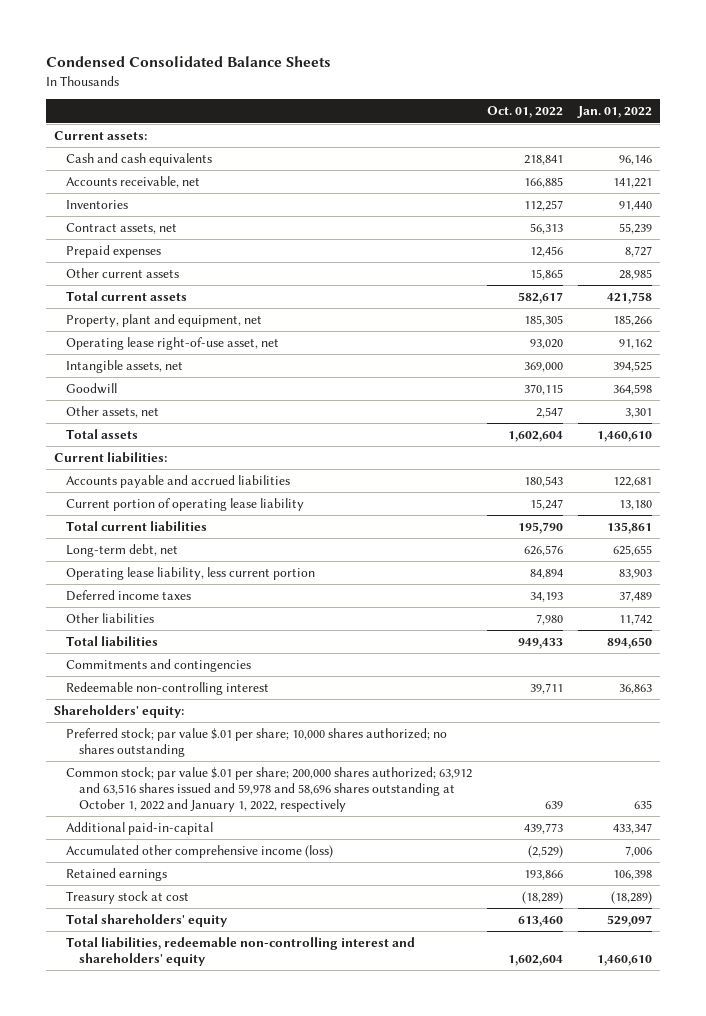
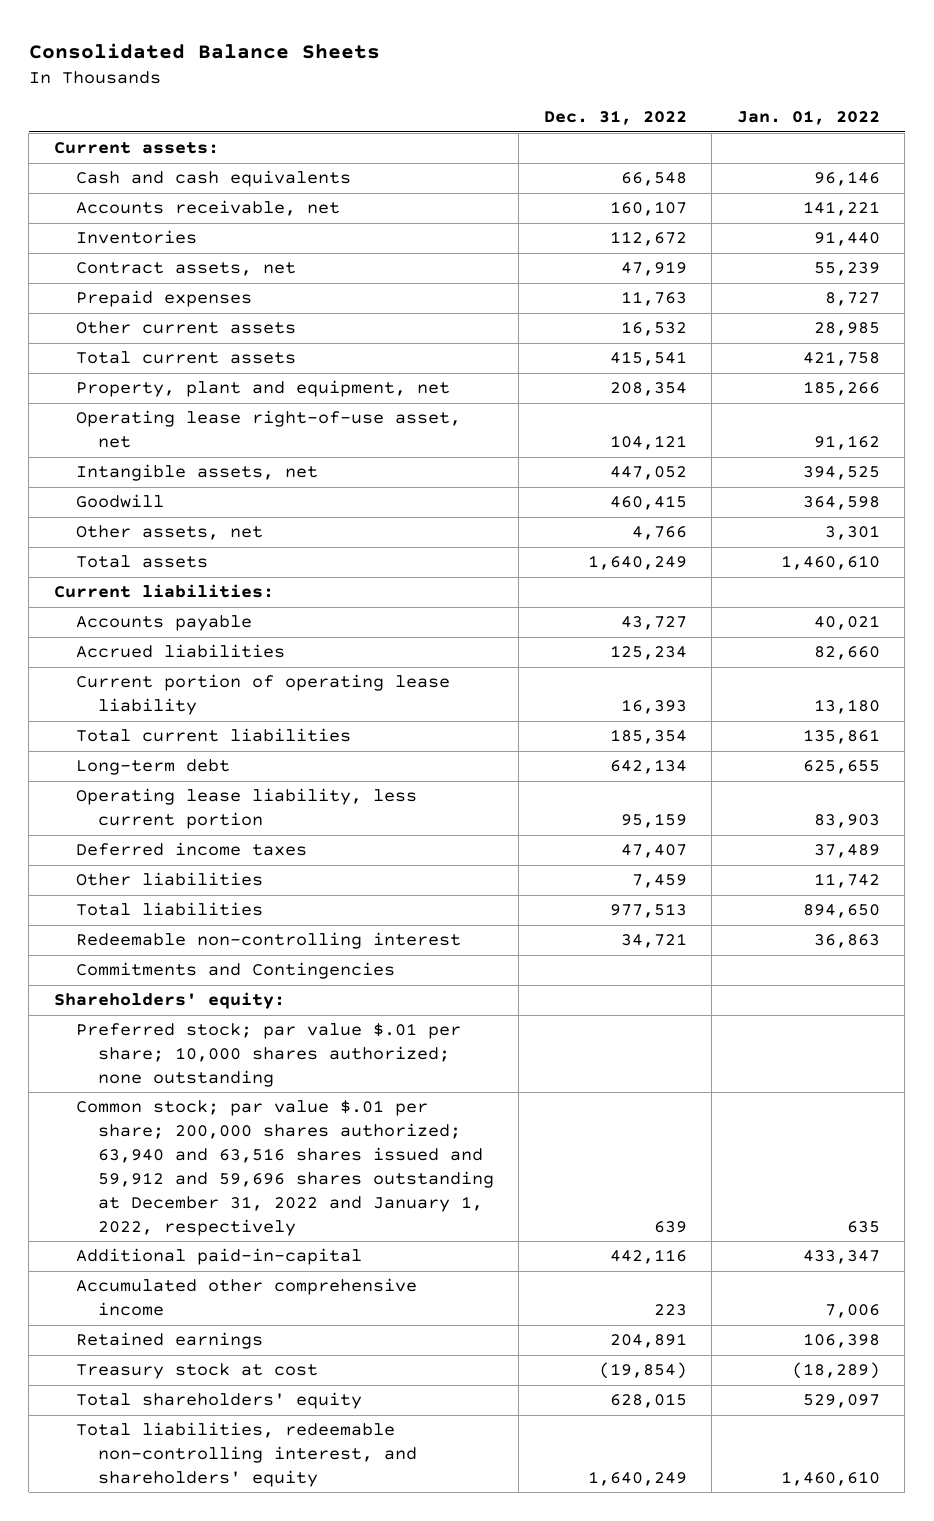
[46,56,332,68] Condensed Consolidated Balance Sheets -> [28,42,380,59] Consolidated Balance Sheets
[487,106,564,119] Oct. 01, 2022 -> none
none -> [543,110,687,126] Dec. 31, 2022
[66,475,291,489] Accounts payable and accrued liabilities -> none
none -> [75,615,252,632] Accounts payable
none -> [75,644,285,659] Accrued liabilities
[66,544,179,558] Long-term debt, net -> [75,759,230,776] Long-term debt
[66,659,252,673] Commitments and contingencies -> none
none -> [75,962,395,980] Commitments and Contingencies
[66,728,448,757] Preferred stock; par value $.01 per share; 10,000 shares authorized; no shares outstanding -> [75,1023,461,1088] Preferred stock; par value $.01 per share; 10,000 shares authorized; none outstanding
[66,767,473,812] Common stock; par value $.01 per share; 200,000 shares authorized; 63,912 and 63,516 shares issued and 59,978 and 58,696 shares outstanding at October 1, 2022 and January 1, 2022, respectively -> [75,1100,495,1236] Common stock; par value $.01 per share; 200,000 shares authorized; 63,940 and 63,516 shares issued and 59,912 and 59,696 shares outstanding at December 31, 2022 and January 1, 2022, respectively
[66,845,334,859] Accumulated other comprehensive income (loss) -> [75,1278,417,1317] Accumulated other comprehensive income
[66,937,416,966] Total liabilities, redeemable non-controlling interest and shareholders' equity -> [75,1422,418,1488] Total liabilities, redeemable non-controlling interest, and shareholders' equity

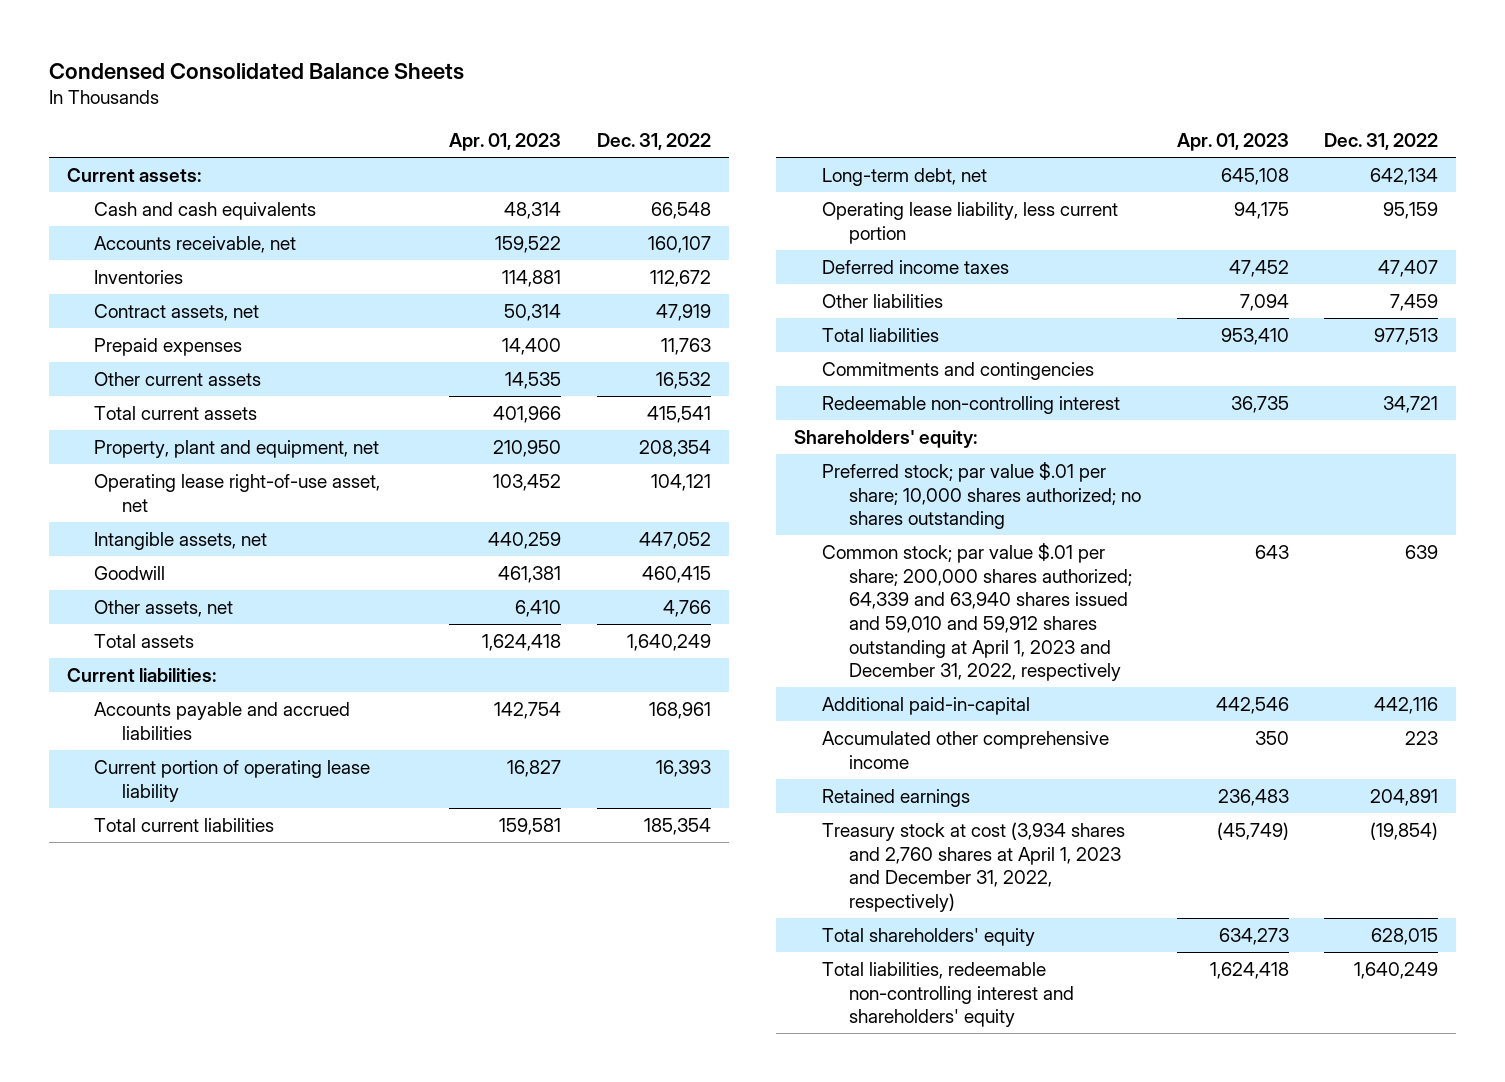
[28,42,380,59] Consolidated Balance Sheets -> [48,62,464,80] Condensed Consolidated Balance Sheets
[736,110,880,126] Jan. 01, 2022 -> none
none -> [449,133,562,152] Apr. 01, 2023
[75,615,252,632] Accounts payable -> none
[75,644,285,659] Accrued liabilities -> none
none -> [94,702,351,740] Accounts payable and accrued liabilities
[75,759,230,776] Long-term debt -> [821,168,987,187] Long-term debt, net
none -> [821,362,1094,381] Commitments and contingencies
[75,962,395,980] Commitments and Contingencies -> none
[75,1023,461,1088] Preferred stock; par value $.01 per share; 10,000 shares authorized; none outstanding -> [821,462,1142,530] Preferred stock; par value $.01 per share; 10,000 shares authorized; no shares outstanding
[75,1100,495,1236] Common stock; par value $.01 per share; 200,000 shares authorized; 63,940 and 63,516 shares issued and 59,912 and 59,696 shares outstanding at December 31, 2022 and January 1, 2022, respectively -> [821,543,1133,682] Common stock; par value $.01 per share; 200,000 shares authorized; 64,339 and 63,940 shares issued and 59,010 and 59,912 shares outstanding at April 1, 2023 and December 31, 2022, respectively
[75,1363,318,1380] Treasury stock at cost -> [821,822,1125,912] Treasury stock at cost (3,934 shares and 2,760 shares at April 1, 2023 and December 31, 2022, respectively)
[75,1422,418,1488] Total liabilities, redeemable non-controlling interest, and shareholders' equity -> [821,962,1075,1028] Total liabilities, redeemable non-controlling interest and shareholders' equity

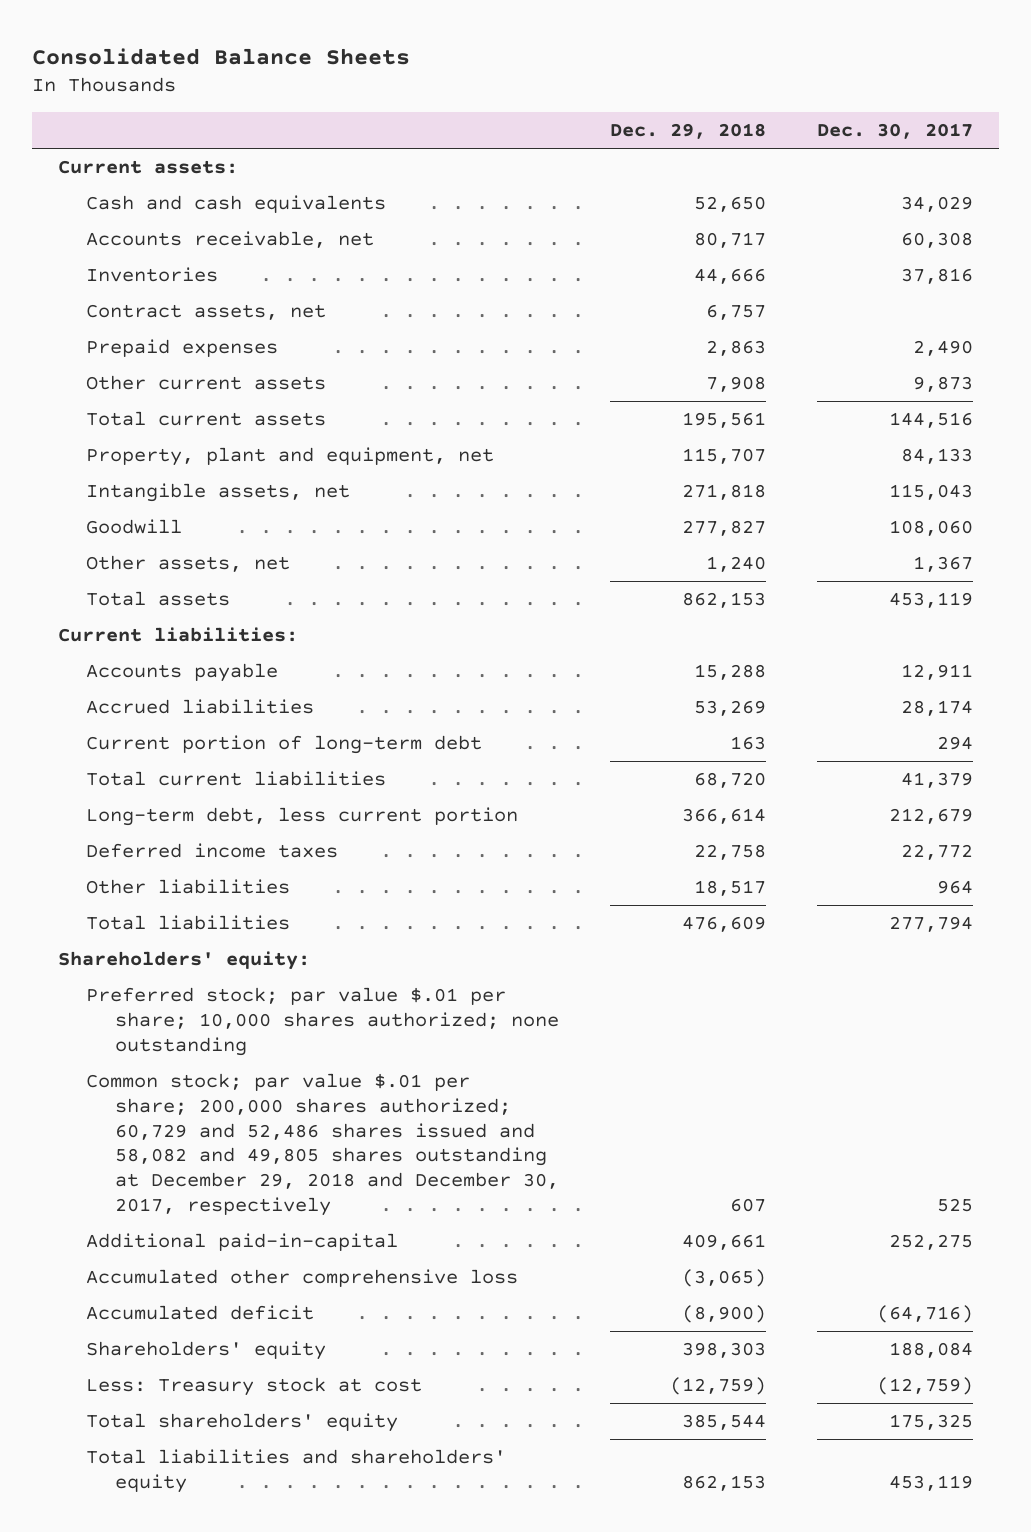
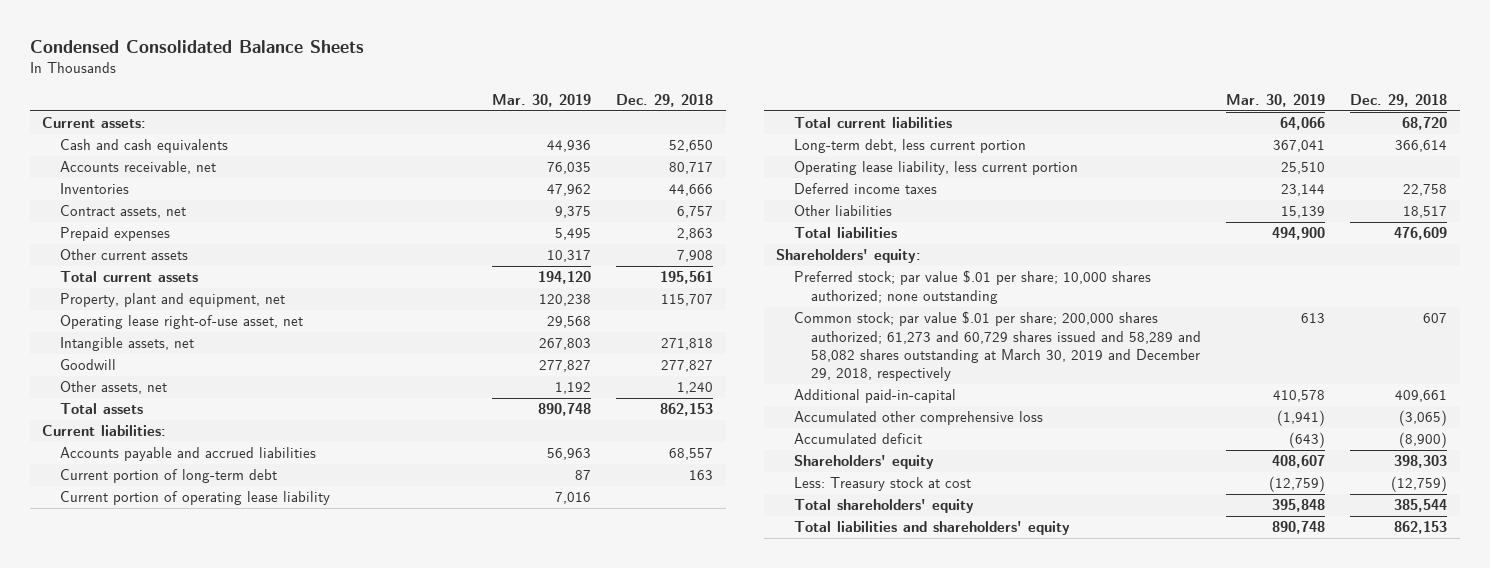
[32,47,411,65] Consolidated Balance Sheets -> [29,40,364,54] Condensed Consolidated Balance Sheets
[817,122,974,139] Dec. 30, 2017 -> none
none -> [492,93,592,107] Mar. 30, 2019
none -> [59,315,303,330] Operating lease right-of-use asset, net
[86,663,279,683] Accounts payable -> none
[86,699,315,715] Accrued liabilities -> none
none -> [59,447,316,462] Accounts payable and accrued liabilities
none -> [59,491,330,506] Current portion of operating lease liability
none -> [793,161,1078,176] Operating lease liability, less current portion
[86,1073,559,1216] Common stock; par value $.01 per share; 200,000 shares authorized; 60,729 and 52,486 shares issued and 58,082 and 49,805 shares outstanding at December 29, 2018 and December 30, 2017, respectively -> [793,311,1201,382] Common stock; par value $.01 per share; 200,000 shares authorized; 61,273 and 60,729 shares issued and 58,289 and 58,082 shares outstanding at March 30, 2019 and December 29, 2018, respectively

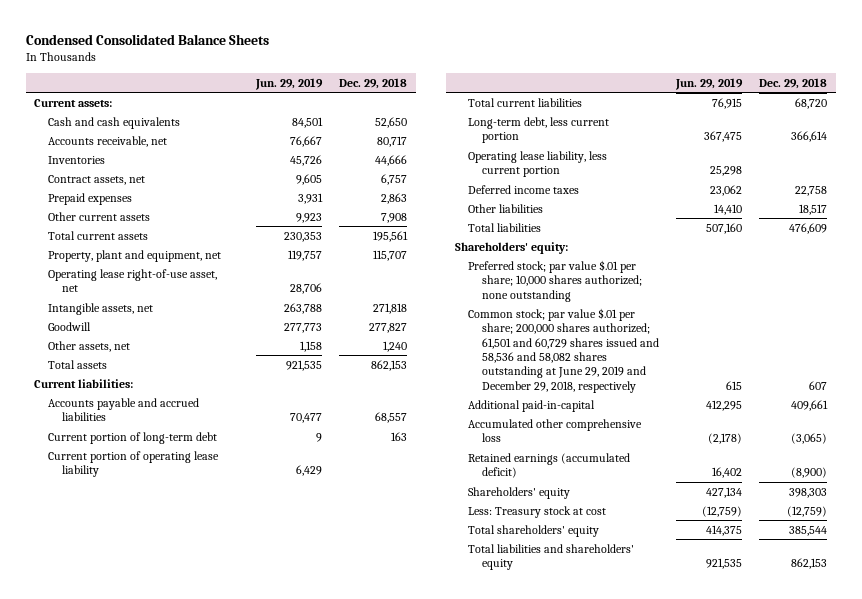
[492,93,592,107] Mar. 30, 2019 -> none
none -> [254,77,323,90] Jun. 29, 2019
[793,311,1201,382] Common stock; par value $.01 per share; 200,000 shares authorized; 61,273 and 60,729 shares issued and 58,289 and 58,082 shares outstanding at March 30, 2019 and December 29, 2018, respectively -> [468,307,659,393] Common stock; par value $.01 per share; 200,000 shares authorized; 61,501 and 60,729 shares issued and 58,536 and 58,082 shares outstanding at June 29, 2019 and December 29, 2018, respectively
[793,433,922,445] Accumulated deficit -> [468,452,631,479] Retained earnings (accumulated deficit)

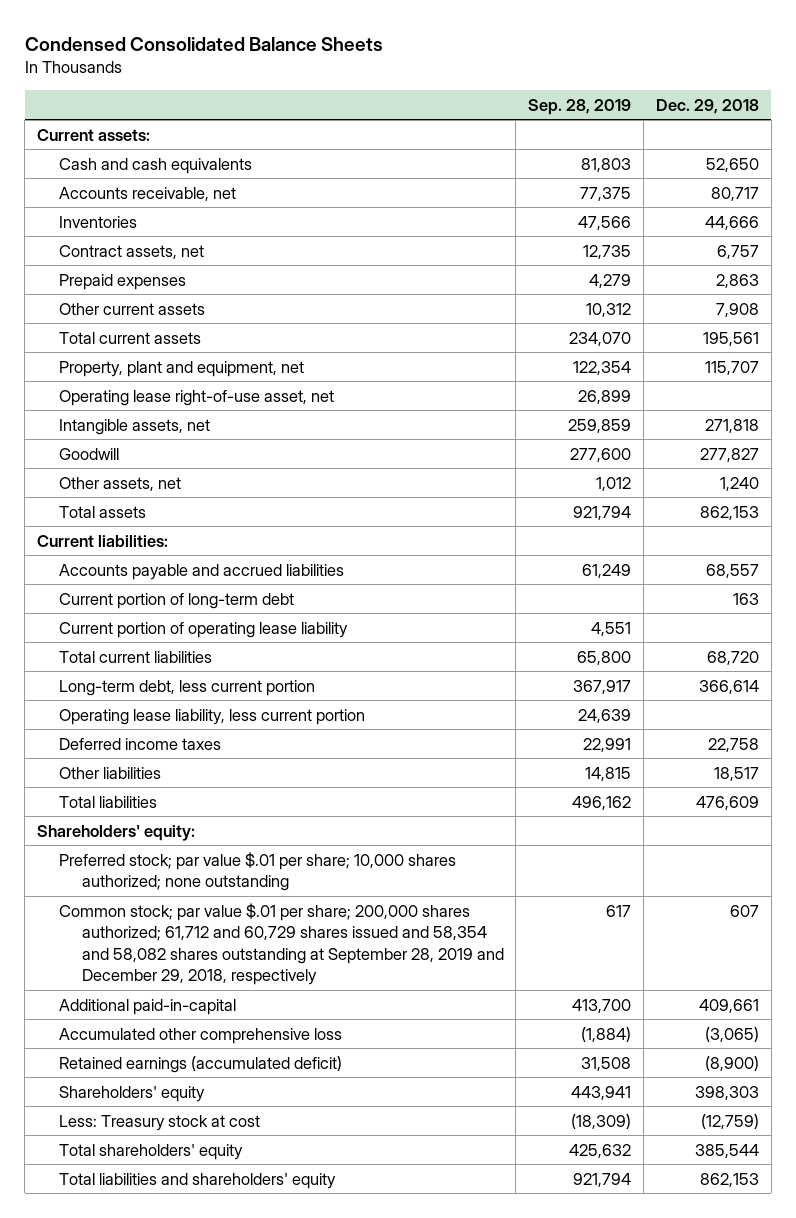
[254,77,323,90] Jun. 29, 2019 -> none
none -> [528,98,632,115] Sep. 28, 2019
[468,307,659,393] Common stock; par value $.01 per share; 200,000 shares authorized; 61,501 and 60,729 shares issued and 58,536 and 58,082 shares outstanding at June 29, 2019 and December 29, 2018, respectively -> [59,902,504,986] Common stock; par value $.01 per share; 200,000 shares authorized; 61,712 and 60,729 shares issued and 58,354 and 58,082 shares outstanding at September 28, 2019 and December 29, 2018, respectively

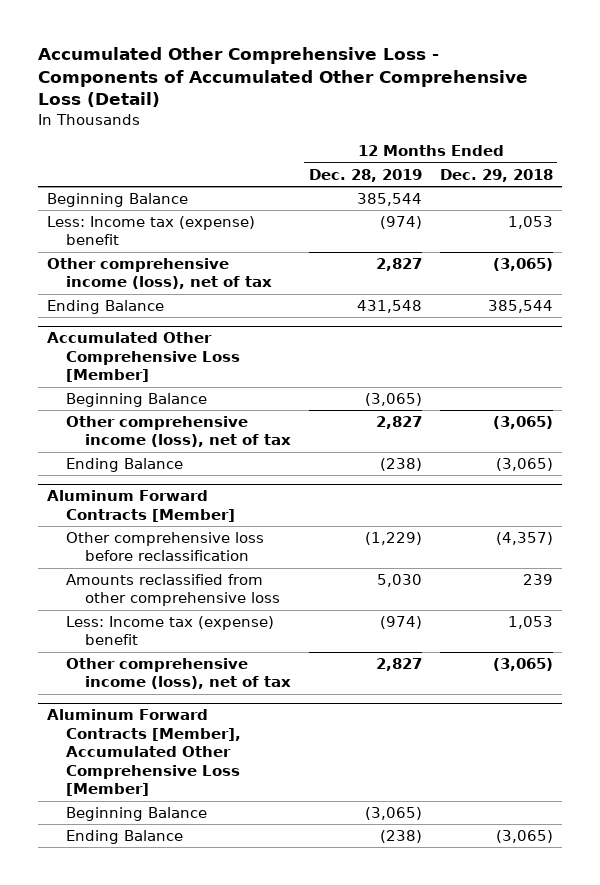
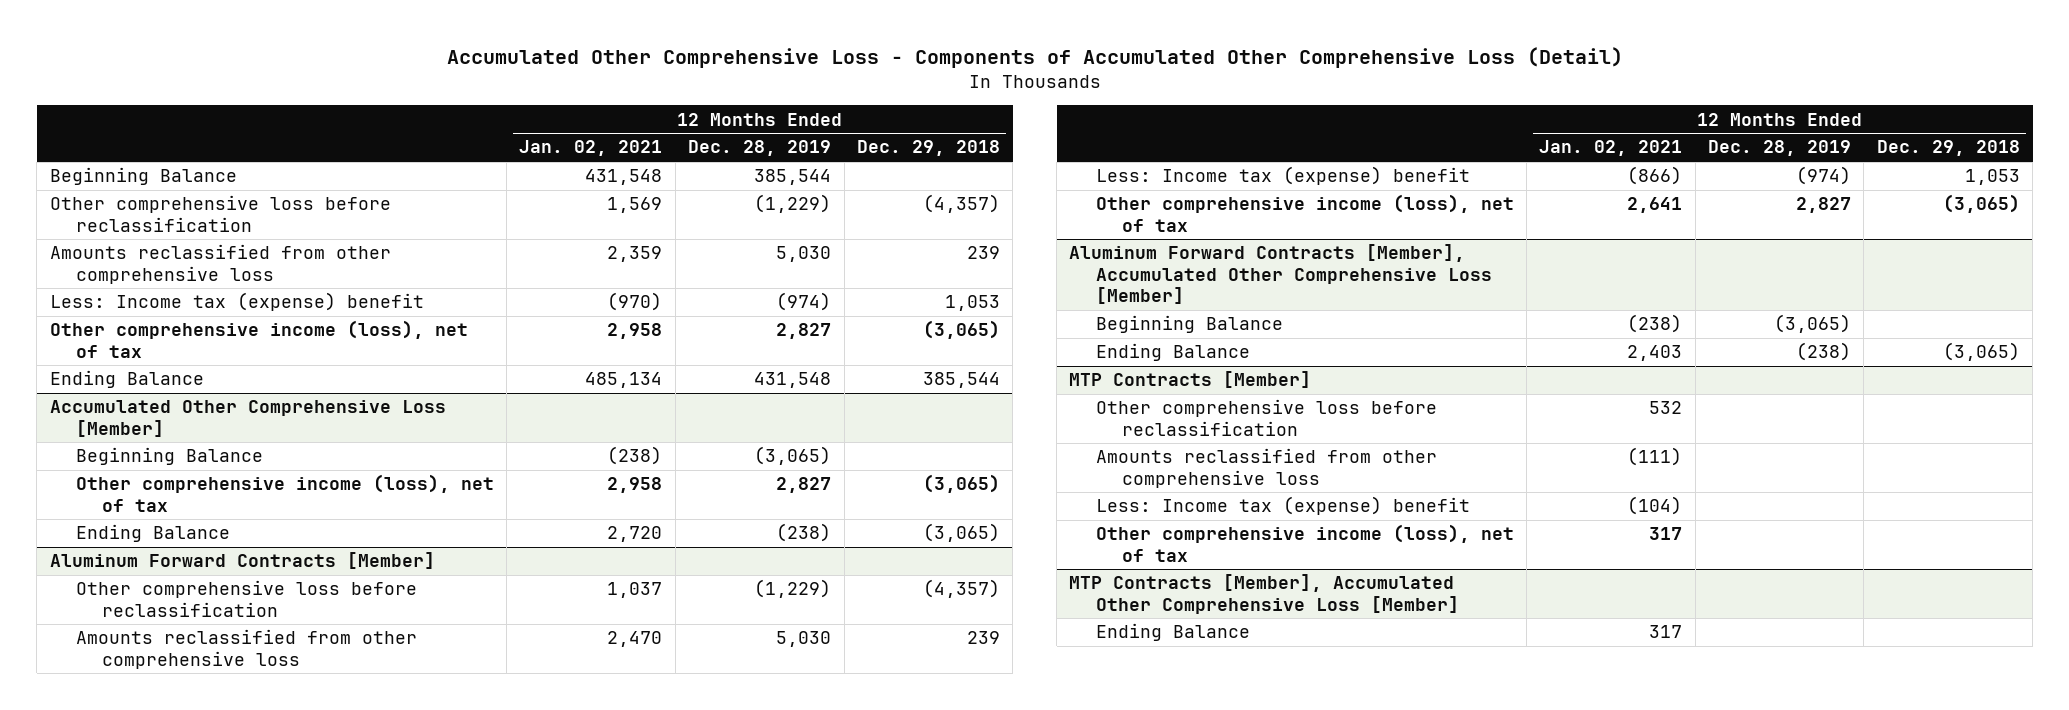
none -> [519,140,663,157] Jan. 02, 2021
none -> [49,195,391,232] Other comprehensive loss before reclassification
none -> [49,244,391,284] Amounts reclassified from other comprehensive loss
none -> [1069,371,1312,389] MTP Contracts [Member]
none -> [1095,399,1437,436] Other comprehensive loss before reclassification
none -> [1095,448,1437,488] Amounts reclassified from other comprehensive loss
none -> [1095,496,1470,516] Less: Income tax (expense) benefit
none -> [1095,524,1514,562] Other comprehensive income (loss), net of tax
none -> [1069,574,1459,614] MTP Contracts [Member], Accumulated Other Comprehensive Loss [Member]
none -> [1095,623,1250,642] Ending Balance

